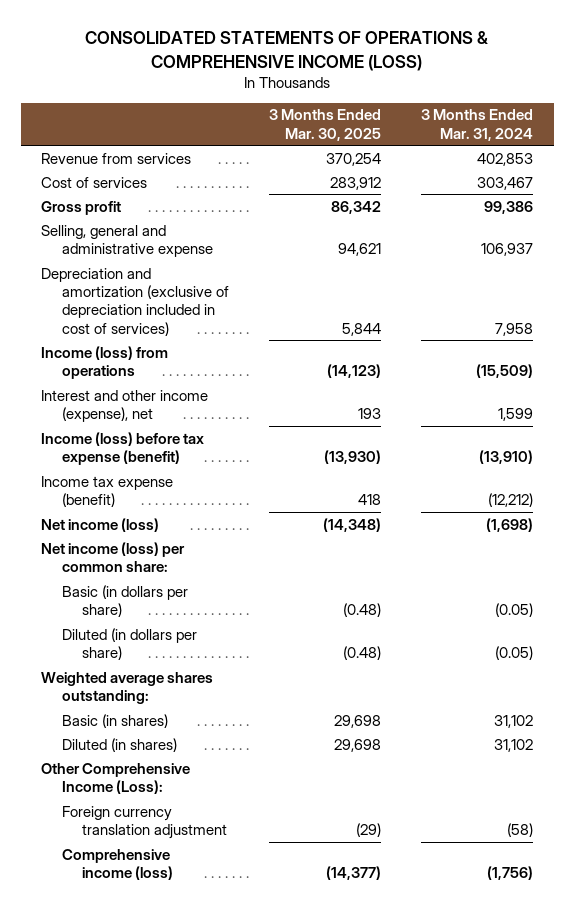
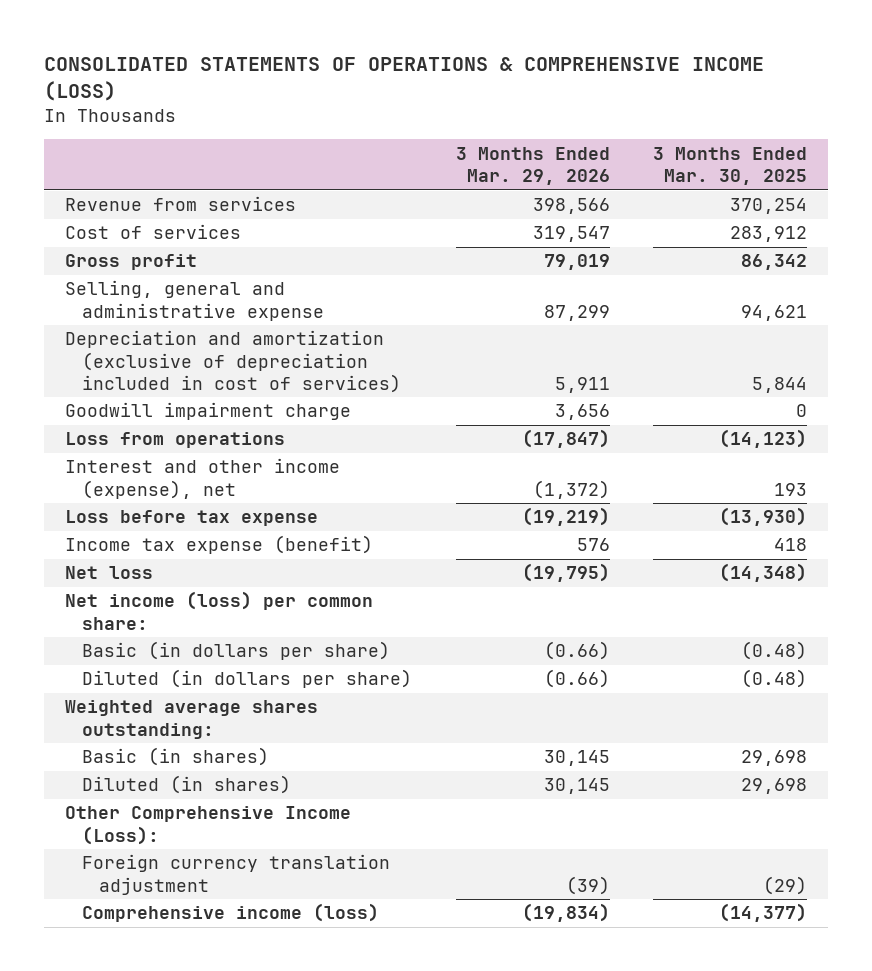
[421,109,534,141] 3 Months Ended Mar. 31, 2024 -> none
none -> [455,146,610,185] 3 Months Ended Mar. 29, 2026
none -> [65,402,352,421] Goodwill impairment charge
[41,345,169,379] Income (loss) from operations -> [65,432,286,449] Loss from operations
[41,431,205,465] Income (loss) before tax expense (benefit) -> [65,510,319,527] Loss before tax expense
[41,517,160,532] Net income (loss) -> [65,566,154,580] Net loss

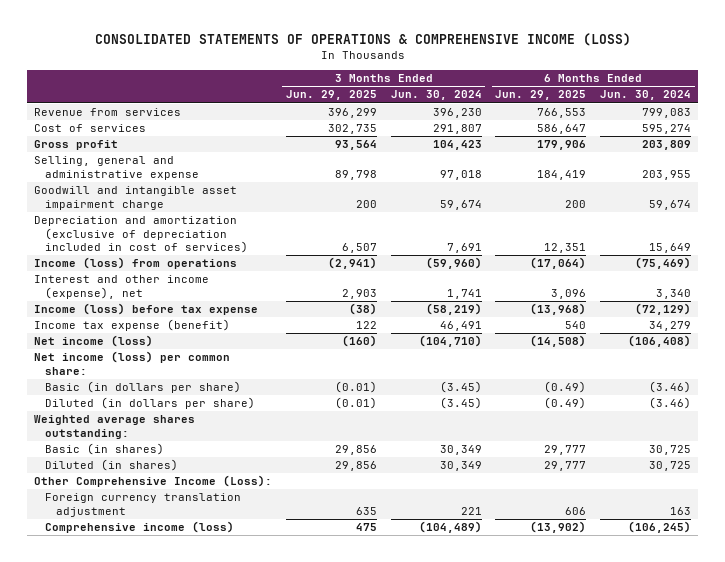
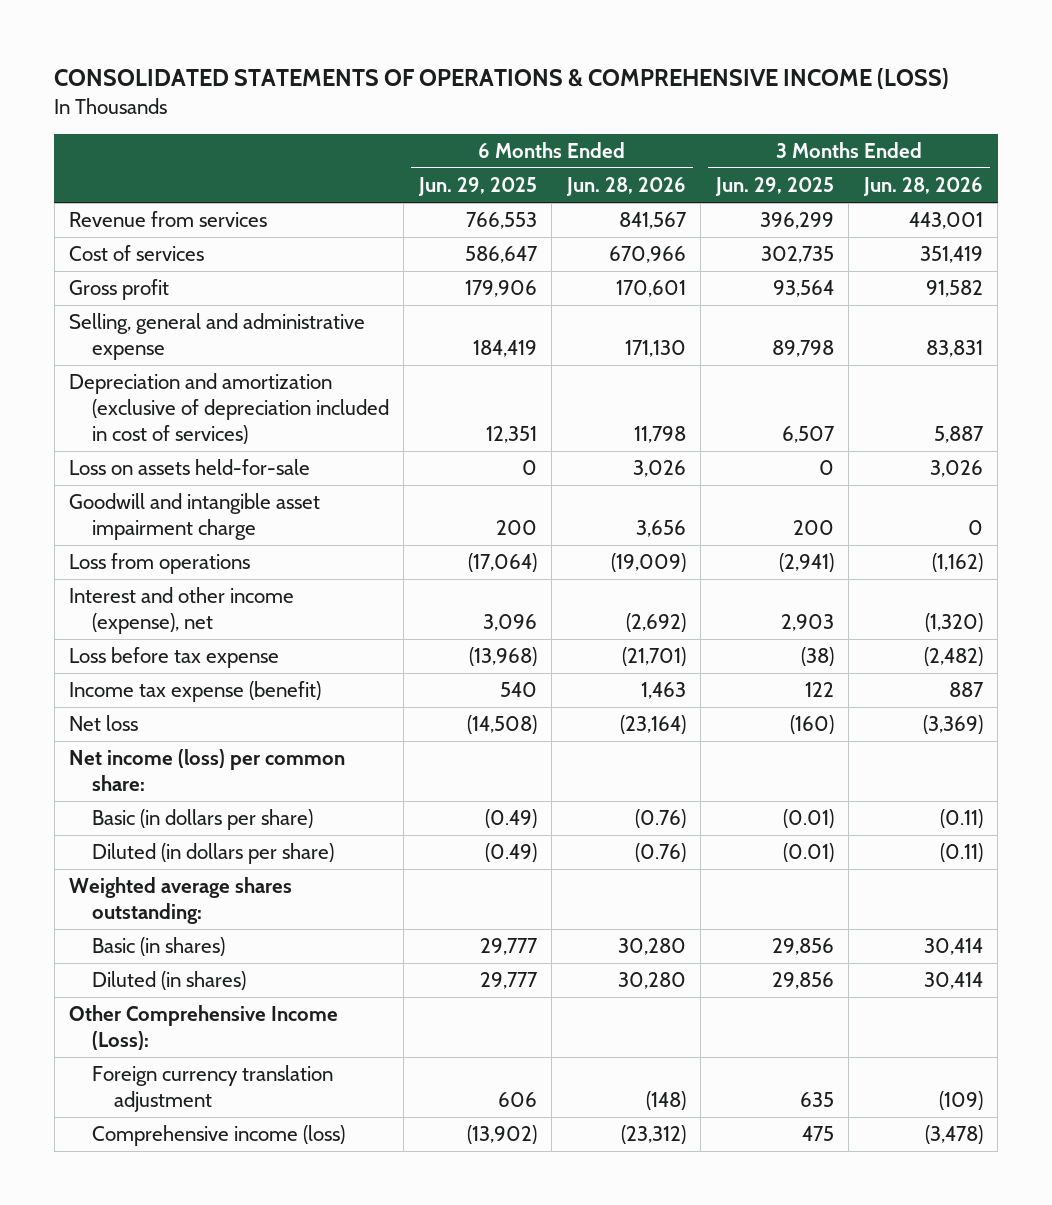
[390,90,482,101] Jun. 30, 2024 -> none
[600,90,692,101] Jun. 30, 2024 -> none
none -> [565,177,686,197] Jun. 28, 2026
none -> [862,177,983,197] Jun. 28, 2026
none -> [69,459,311,476] Loss on assets held-for-sale
[33,186,237,210] Goodwill and intangible asset impairment charge -> [69,493,321,541] Goodwill and intangible asset impairment charge
[33,257,237,270] Income (loss) from operations -> [69,553,251,575] Loss from operations
[33,303,258,316] Income (loss) before tax expense -> [69,647,280,669] Loss before tax expense
[33,335,153,348] Net income (loss) -> [69,715,139,732] Net loss

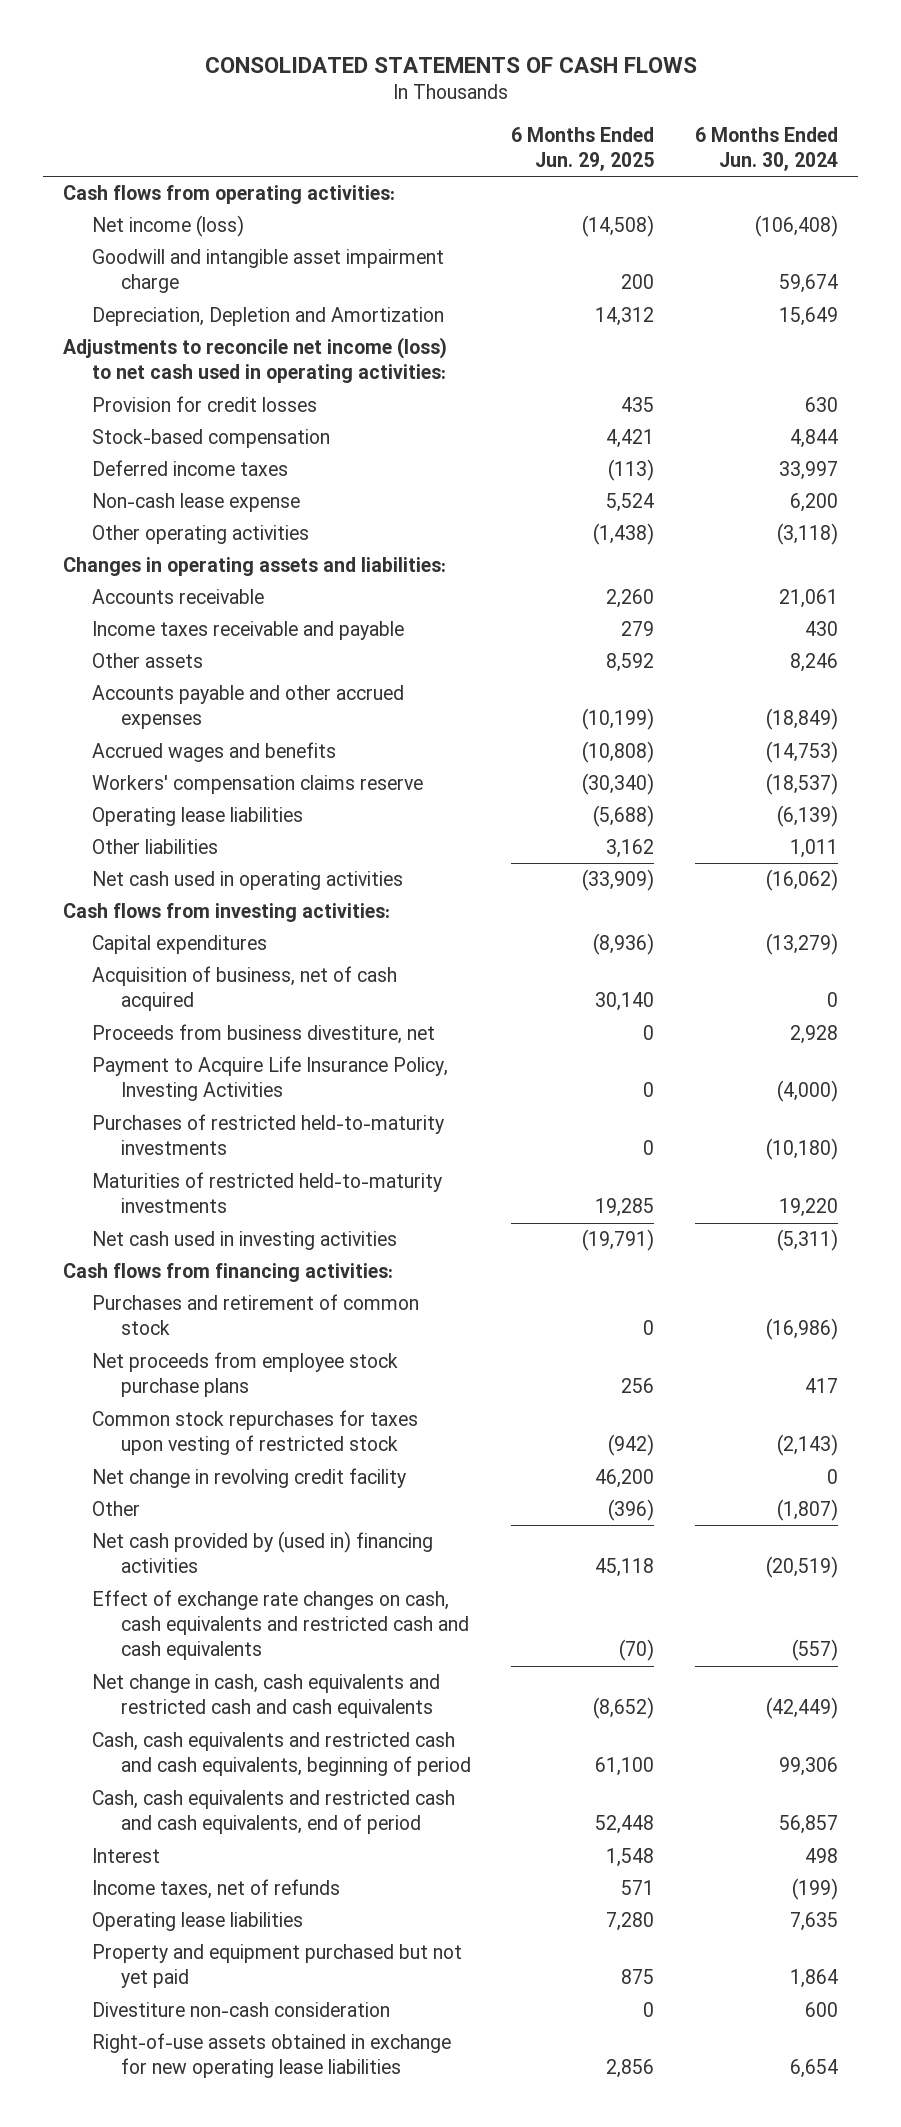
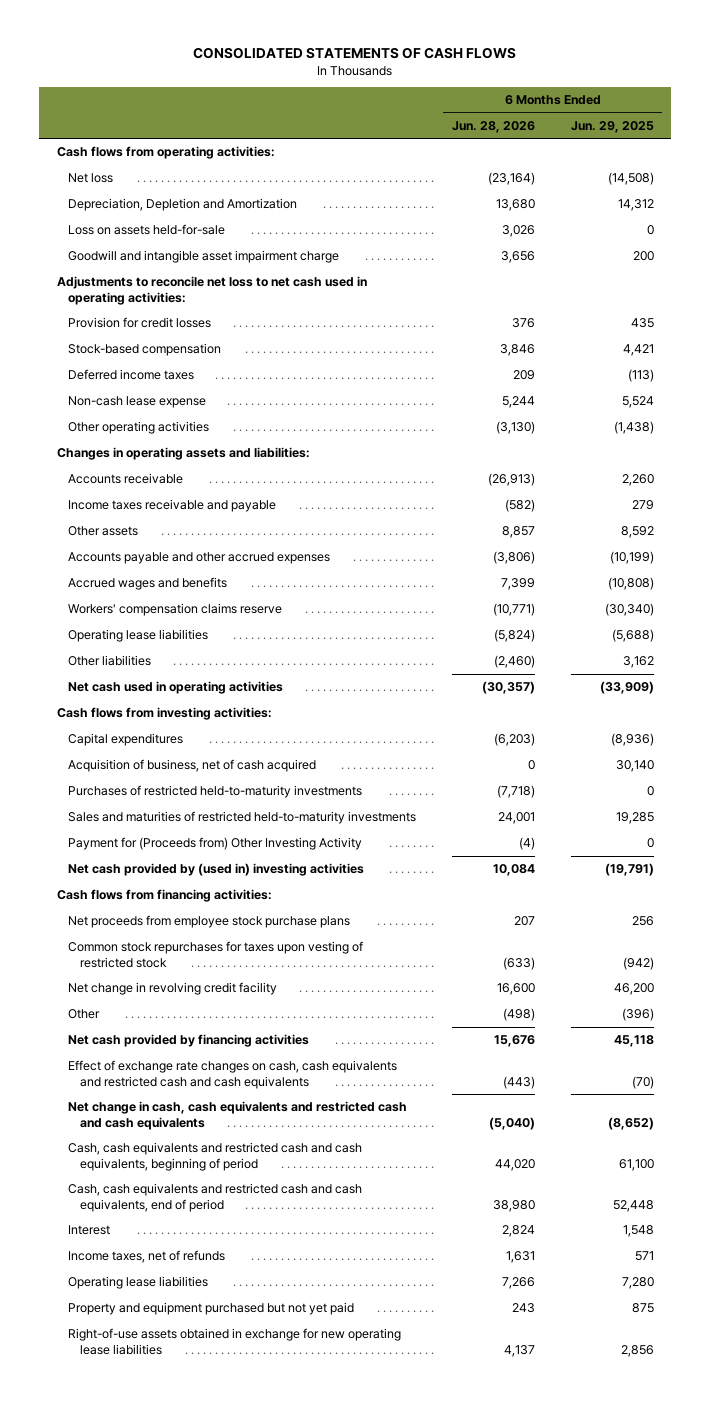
[694,126,838,171] 6 Months Ended Jun. 30, 2024 -> none
none -> [451,120,535,133] Jun. 28, 2026
[91,215,244,238] Net income (loss) -> [68,173,114,184] Net loss
none -> [68,224,226,236] Loss on assets held-for-sale
[91,249,444,294] Goodwill and intangible asset impairment charge -> [68,250,340,264] Goodwill and intangible asset impairment charge
[63,337,448,384] Adjustments to reconcile net income (loss) to net cash used in operating activities: -> [56,276,367,306] Adjustments to reconcile net loss to net cash used in operating activities:
[91,1024,435,1045] Proceeds from business divestiture, net -> none
[91,1056,448,1102] Payment to Acquire Life Insurance Policy, Investing Activities -> none
[91,1172,442,1214] Maturities of restricted held-to-maturity investments -> [68,811,417,825] Sales and maturities of restricted held-to-maturity investments
none -> [68,837,363,851] Payment for (Proceeds from) Other Investing Activity
[91,1231,397,1251] Net cash used in investing activities -> [68,863,365,877] Net cash provided by (used in) investing activities
[91,1294,419,1336] Purchases and retirement of common stock -> none
[91,1531,433,1574] Net cash provided by (used in) financing activities -> [68,1034,310,1048] Net cash provided by financing activities
[91,2002,390,2018] Divestiture non-cash consideration -> none

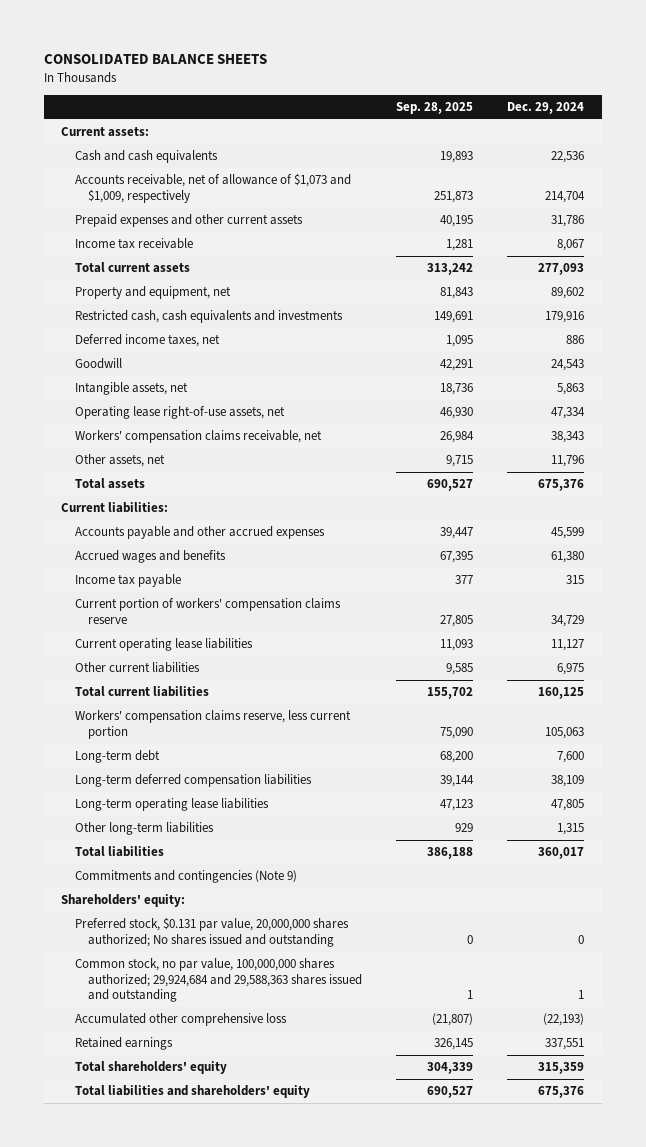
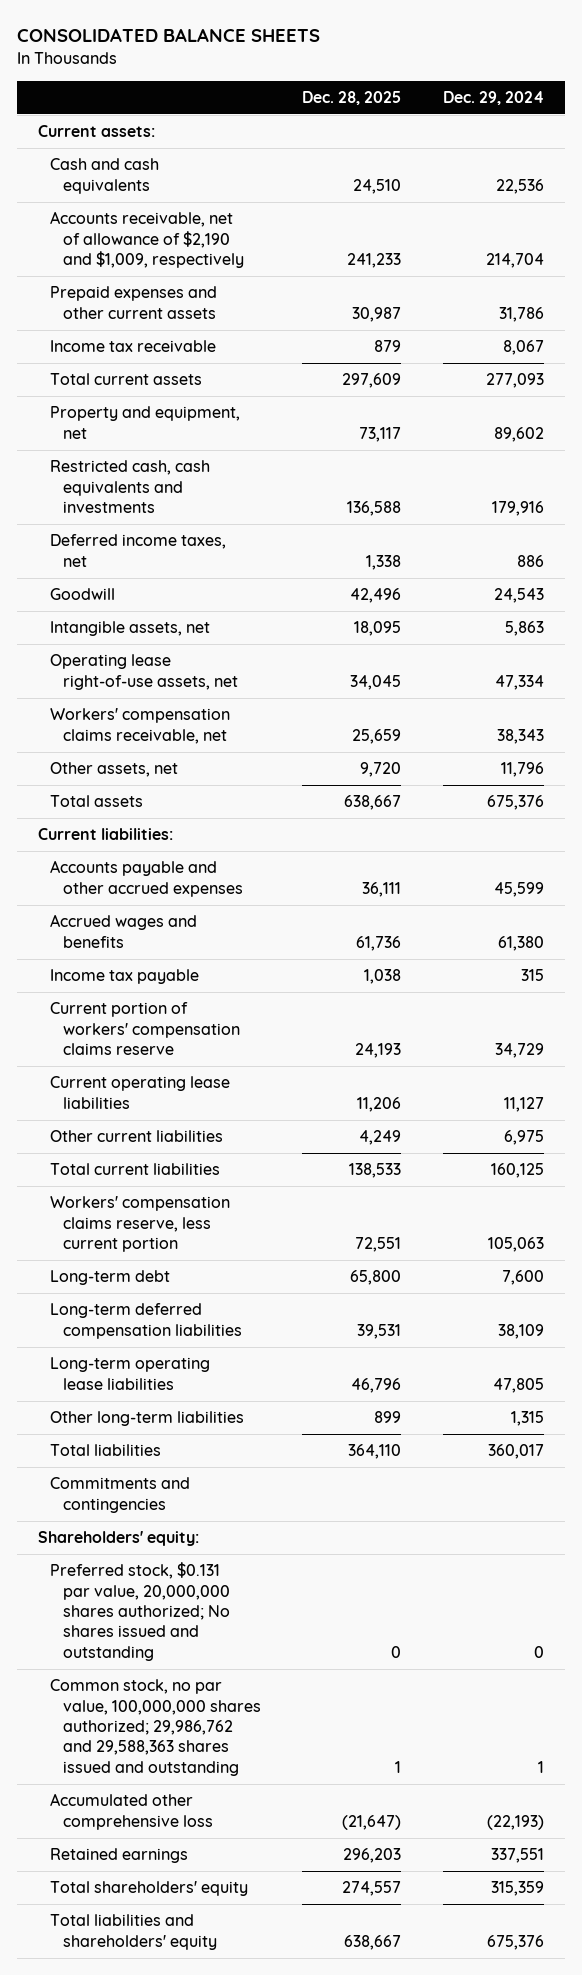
[396,101,474,114] Sep. 28, 2025 -> none
none -> [302,90,402,105] Dec. 28, 2025
[74,173,351,203] Accounts receivable, net of allowance of $1,073 and $1,009, respectively -> [50,211,244,269] Accounts receivable, net of allowance of $2,190 and $1,009, respectively
[74,870,297,884] Commitments and contingencies (Note 9) -> [50,1477,191,1513] Commitments and contingencies
[74,958,362,1003] Common stock, no par value, 100,000,000 shares authorized; 29,924,684 and 29,588,363 shares issued and outstanding -> [50,1679,261,1776] Common stock, no par value, 100,000,000 shares authorized; 29,986,762 and 29,588,363 shares issued and outstanding

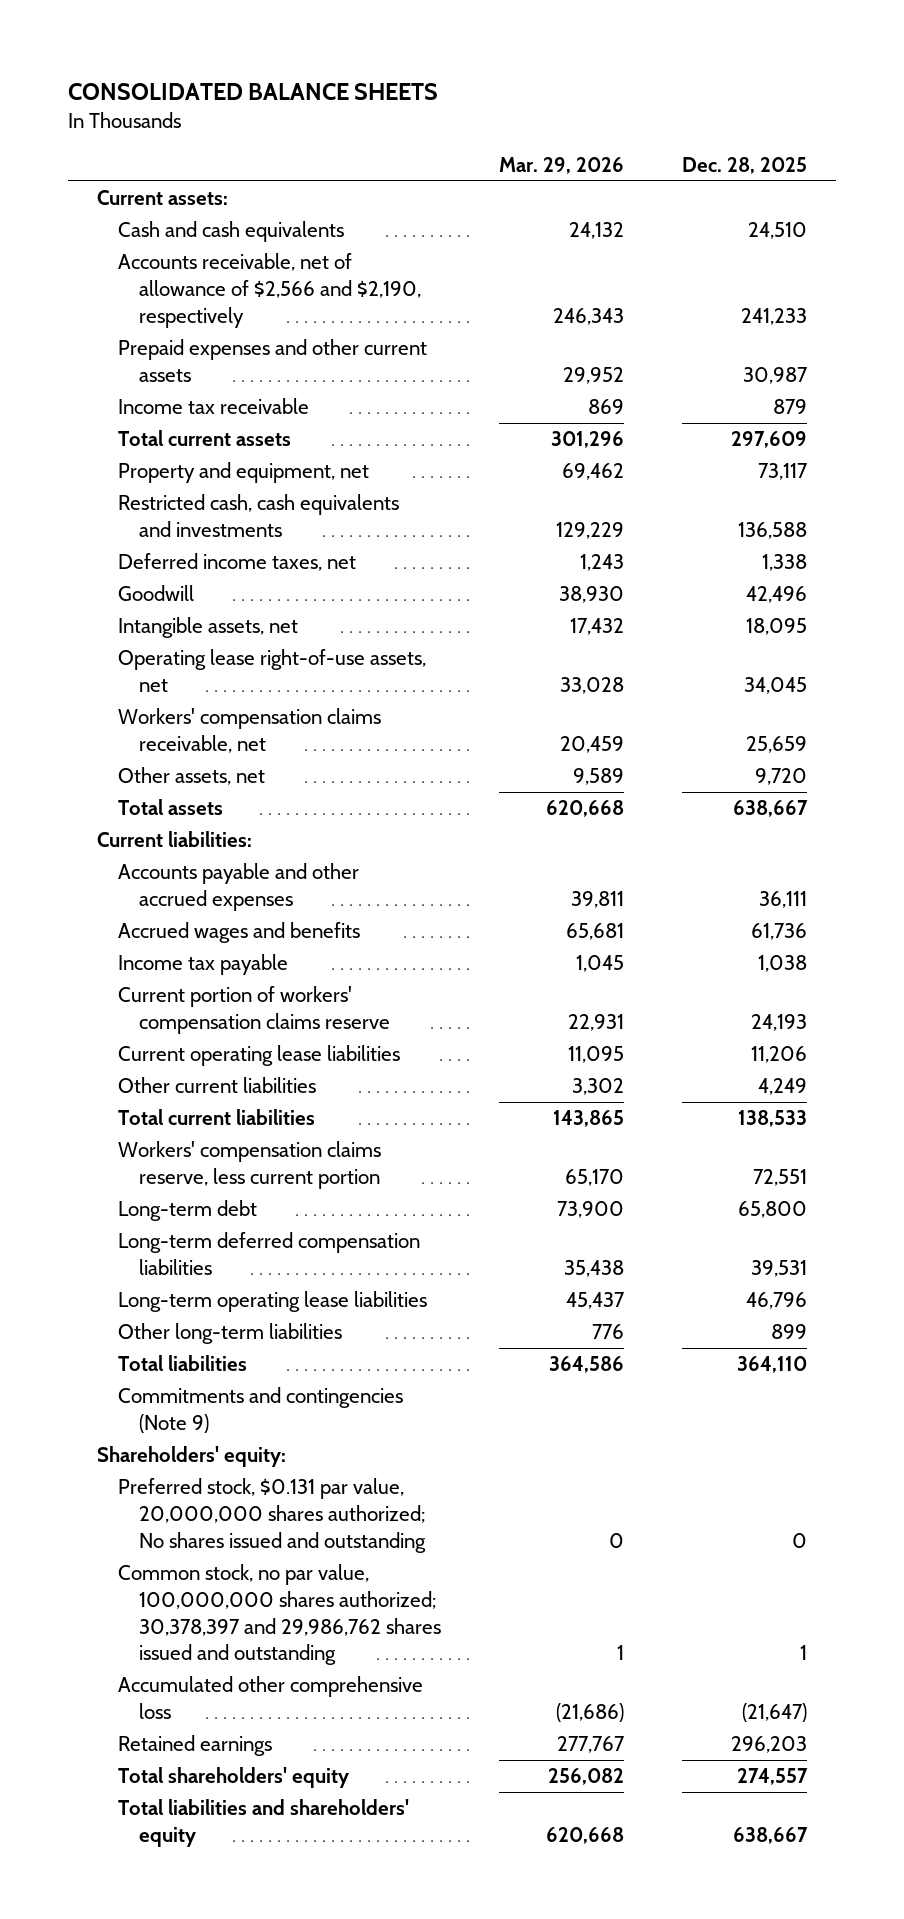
[442,90,544,105] Dec. 29, 2024 -> none
none -> [498,156,624,174] Mar. 29, 2026
[50,211,244,269] Accounts receivable, net of allowance of $2,190 and $1,009, respectively -> [118,253,421,328] Accounts receivable, net of allowance of $2,566 and $2,190, respectively
[50,1477,191,1513] Commitments and contingencies -> [118,1387,404,1433] Commitments and contingencies (Note 9)
[50,1679,261,1776] Common stock, no par value, 100,000,000 shares authorized; 29,986,762 and 29,588,363 shares issued and outstanding -> [118,1564,441,1666] Common stock, no par value, 100,000,000 shares authorized; 30,378,397 and 29,986,762 shares issued and outstanding

